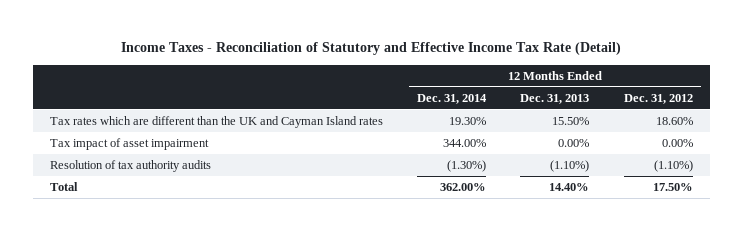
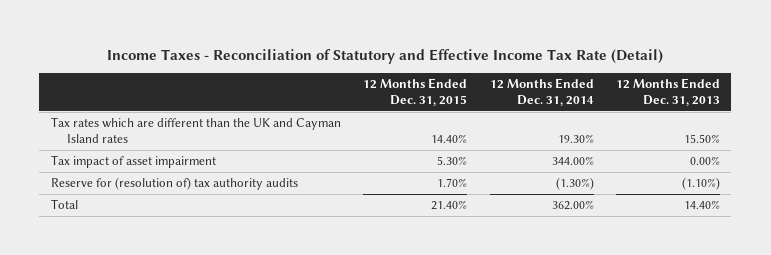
[623,93,693,104] Dec. 31, 2012 -> none
none -> [363,78,468,106] 12 Months Ended Dec. 31, 2015
[50,160,212,173] Resolution of tax authority audits -> [50,177,298,191] Reserve for (resolution of) tax authority audits

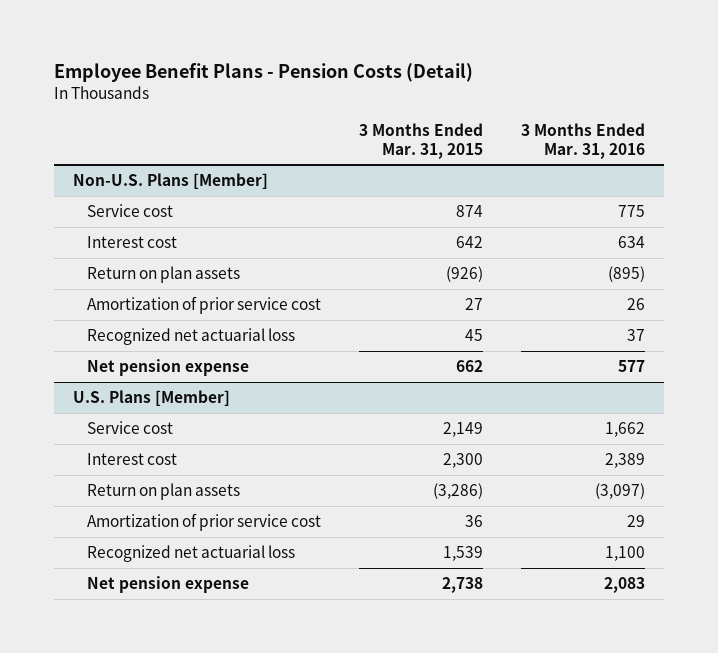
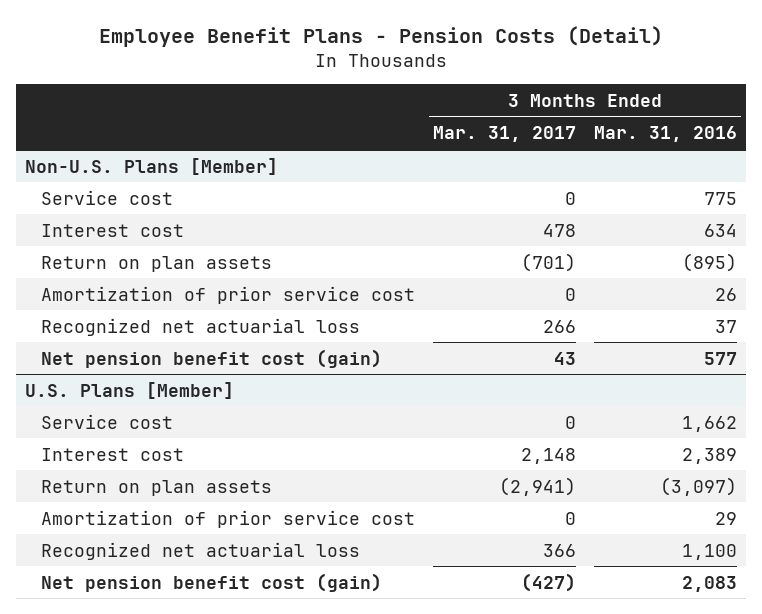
[359,122,484,159] 3 Months Ended Mar. 31, 2015 -> none
none -> [432,126,576,143] Mar. 31, 2017
[87,359,250,377] Net pension expense -> [41,348,383,368] Net pension benefit cost (gain)
[87,576,250,594] Net pension expense -> [41,572,383,592] Net pension benefit cost (gain)

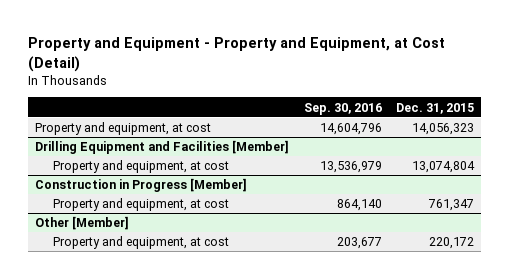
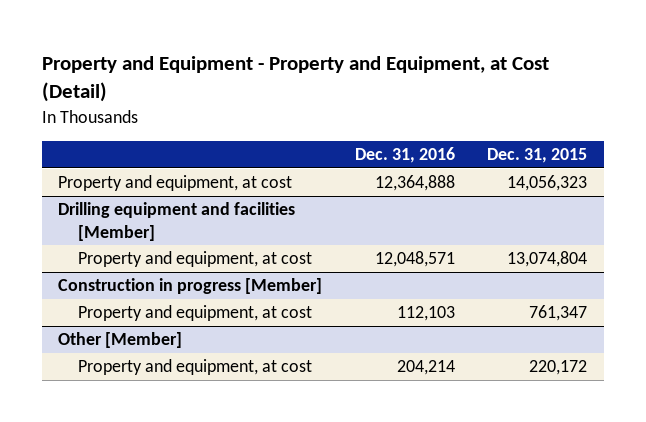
[303,102,382,115] Sep. 30, 2016 -> none
none -> [354,147,455,164] Dec. 31, 2016
[35,140,290,155] Drilling Equipment and Facilities [Member] -> [58,202,296,241] Drilling equipment and facilities [Member]
[35,178,248,193] Construction in Progress [Member] -> [58,278,323,295] Construction in progress [Member]

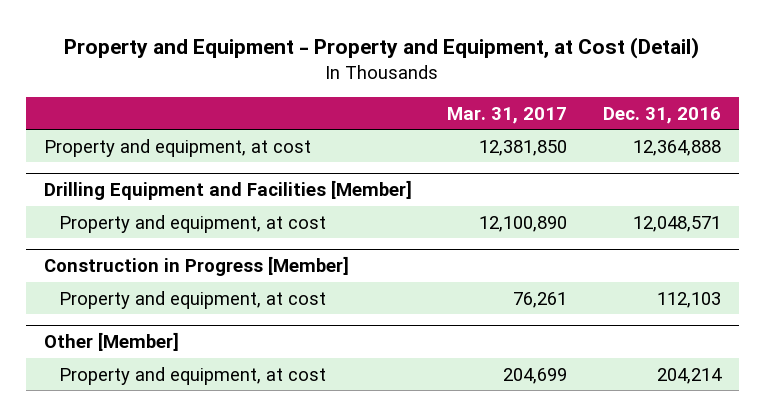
[487,148,588,164] Dec. 31, 2015 -> none
none -> [447,106,568,124] Mar. 31, 2017
[58,202,296,241] Drilling equipment and facilities [Member] -> [43,180,412,201] Drilling Equipment and Facilities [Member]
[58,278,323,295] Construction in progress [Member] -> [43,256,349,277] Construction in Progress [Member]

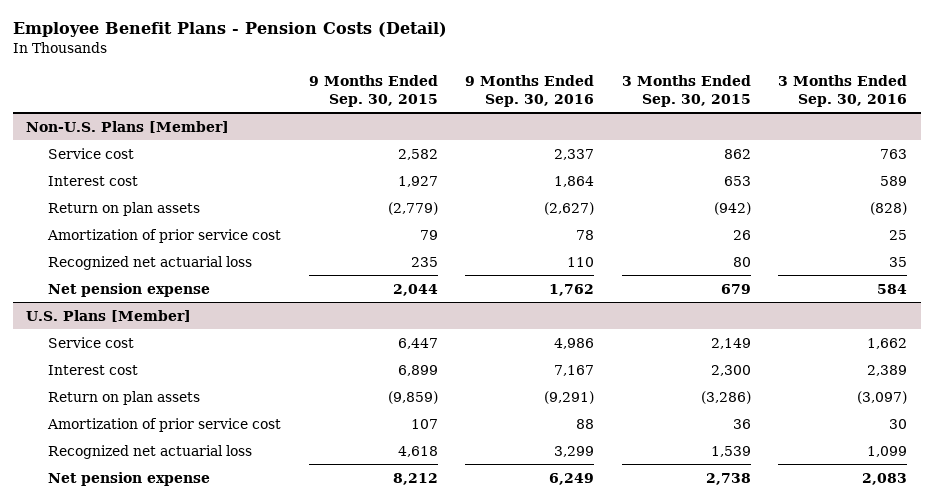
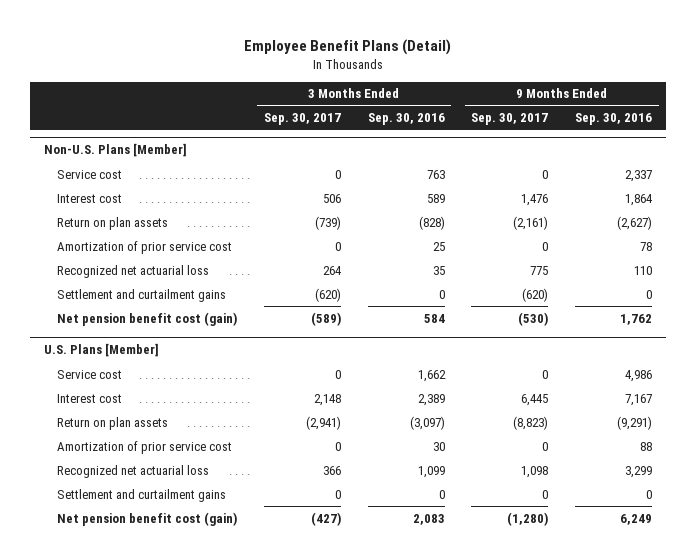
[12,22,447,38] Employee Benefit Plans - Pension Costs (Detail) -> [244,38,452,55] Employee Benefit Plans (Detail)
[308,75,438,107] 9 Months Ended Sep. 30, 2015 -> none
[621,75,751,107] 3 Months Ended Sep. 30, 2015 -> none
none -> [263,113,341,126] Sep. 30, 2017
none -> [471,113,549,126] Sep. 30, 2017
none -> [56,288,226,302] Settlement and curtailment gains
[48,282,211,297] Net pension expense -> [56,311,237,326] Net pension benefit cost (gain)
none -> [56,488,226,502] Settlement and curtailment gains
[48,471,211,486] Net pension expense -> [56,511,237,526] Net pension benefit cost (gain)

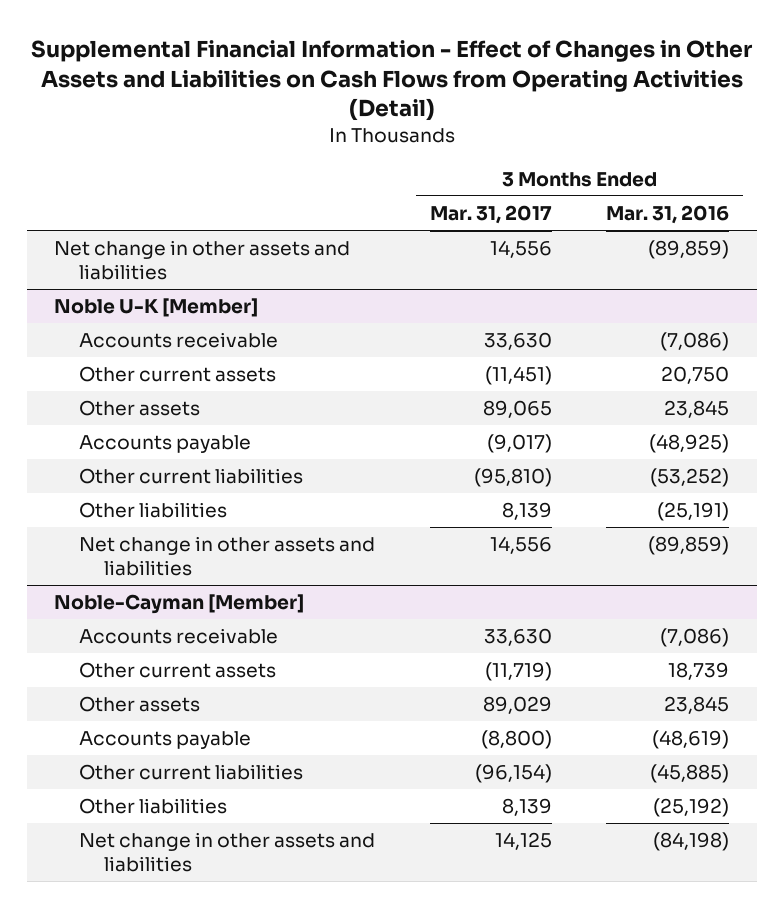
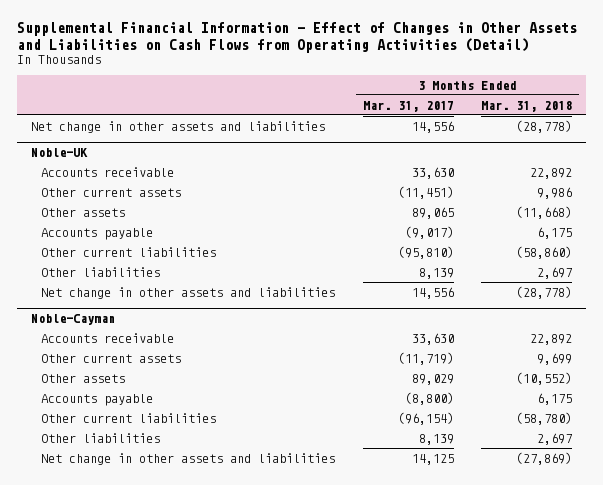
[606,205,730,225] Mar. 31, 2016 -> none
none -> [480,100,572,112] Mar. 31, 2018
[54,298,259,318] Noble U-K [Member] -> [30,148,88,158] Noble-UK
[54,594,305,615] Noble-Cayman [Member] -> [30,314,115,326] Noble-Cayman

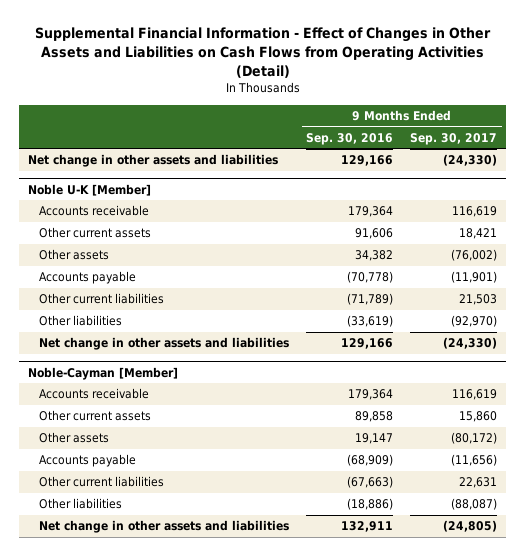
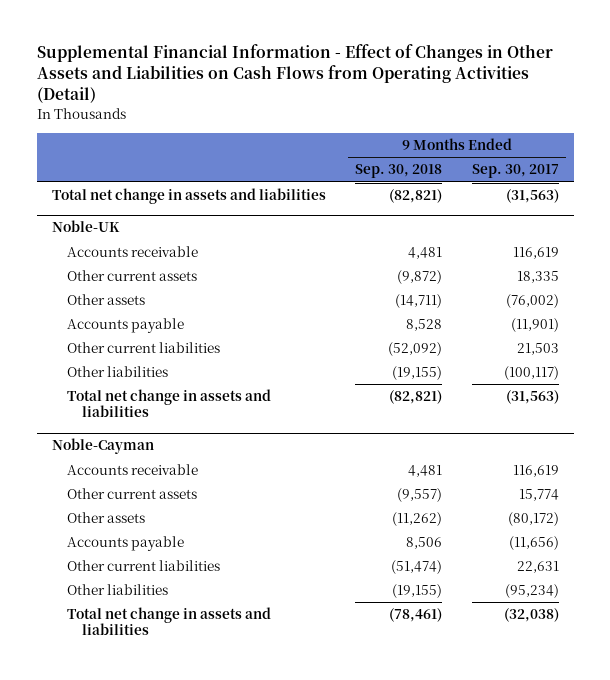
[306,132,394,145] Sep. 30, 2016 -> none
none -> [355,164,443,179] Sep. 30, 2018
[27,154,278,168] Net change in other assets and liabilities -> [51,188,326,205] Total net change in assets and liabilities
[443,154,498,167] (24,330) -> [505,189,559,204] (31,563)
[27,183,151,196] Noble U-K [Member] -> [51,220,120,233] Noble-UK
[459,228,498,240] 18,421 -> [516,271,559,284] 18,335
[451,315,498,328] (92,970) -> [503,366,559,381] (100,117)
[38,337,289,351] Net change in other assets and liabilities -> [66,389,271,418] Total net change in assets and liabilities
[443,337,498,350] (24,330) -> [505,390,559,405] (31,563)
[27,366,178,380] Noble-Cayman [Member] -> [51,438,154,455] Noble-Cayman
[459,411,498,423] 15,860 -> [518,489,559,502] 15,774
[451,498,498,511] (88,087) -> [504,584,559,599] (95,234)
[38,520,289,534] Net change in other assets and liabilities -> [66,607,271,636] Total net change in assets and liabilities
[443,520,498,533] (24,805) -> [503,608,559,623] (32,038)

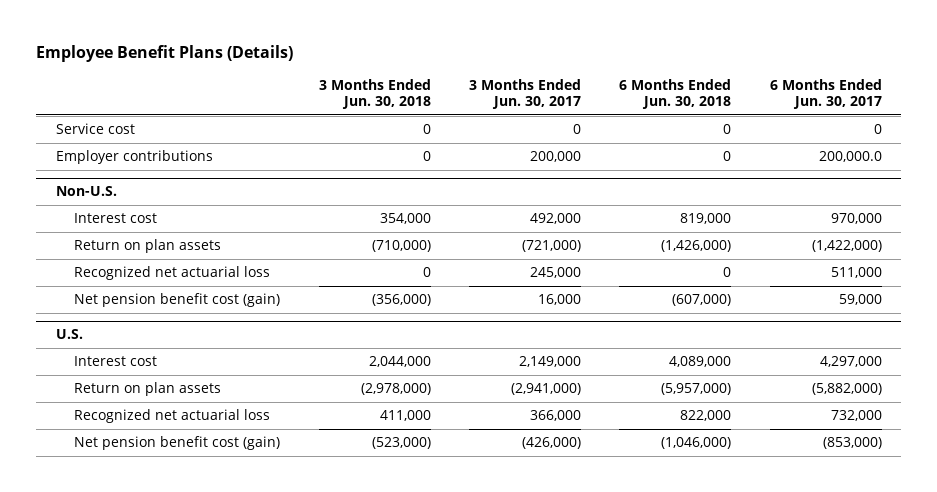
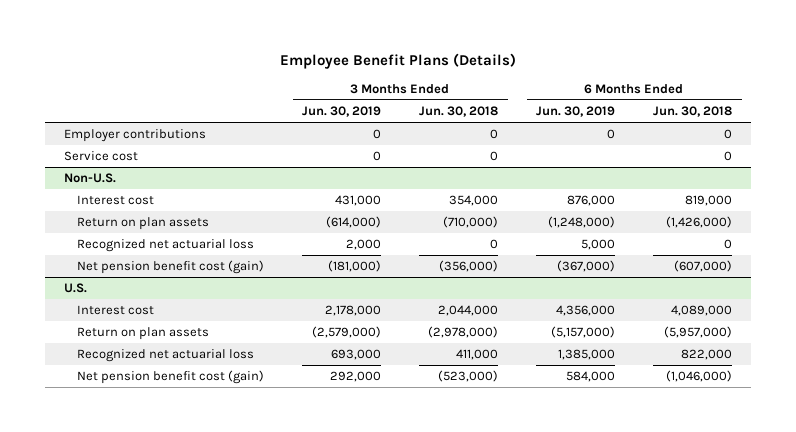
[468,79,581,110] 3 Months Ended Jun. 30, 2017 -> none
[769,79,882,110] 6 Months Ended Jun. 30, 2017 -> none
none -> [302,106,382,118] Jun. 30, 2019
none -> [536,106,616,118] Jun. 30, 2019
[55,123,135,135] Service cost -> [63,151,138,162] Service cost

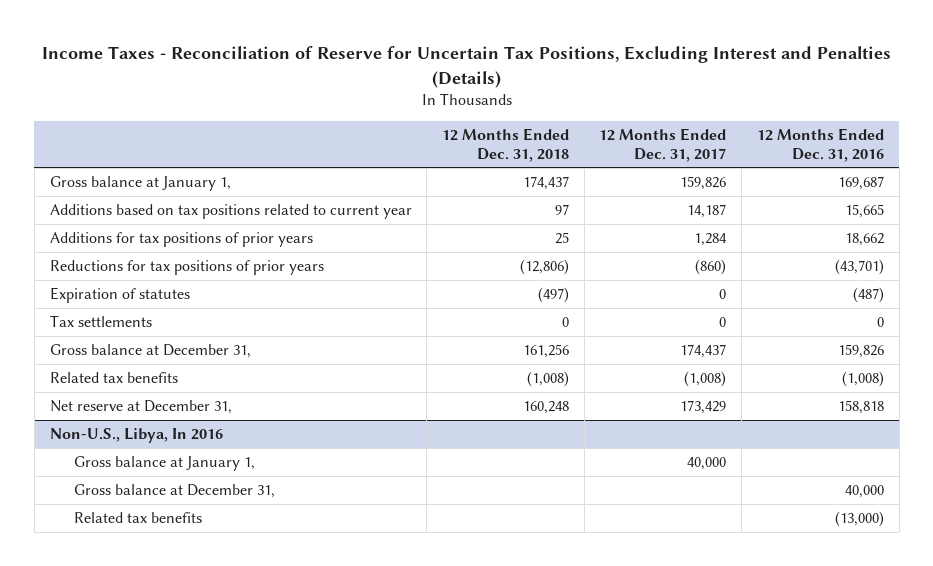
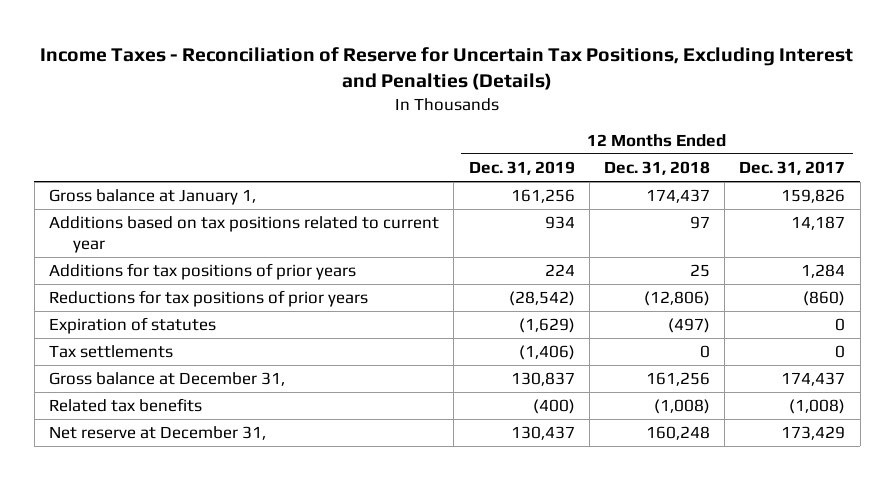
[756,127,884,162] 12 Months Ended Dec. 31, 2016 -> none
none -> [468,161,575,176] Dec. 31, 2019
[49,428,223,444] Non-U.S., Libya, In 2016 -> none
[73,456,255,472] Gross balance at January 1, -> none
[73,484,275,499] Gross balance at December 31, -> none
[73,512,202,524] Related tax benefits -> none

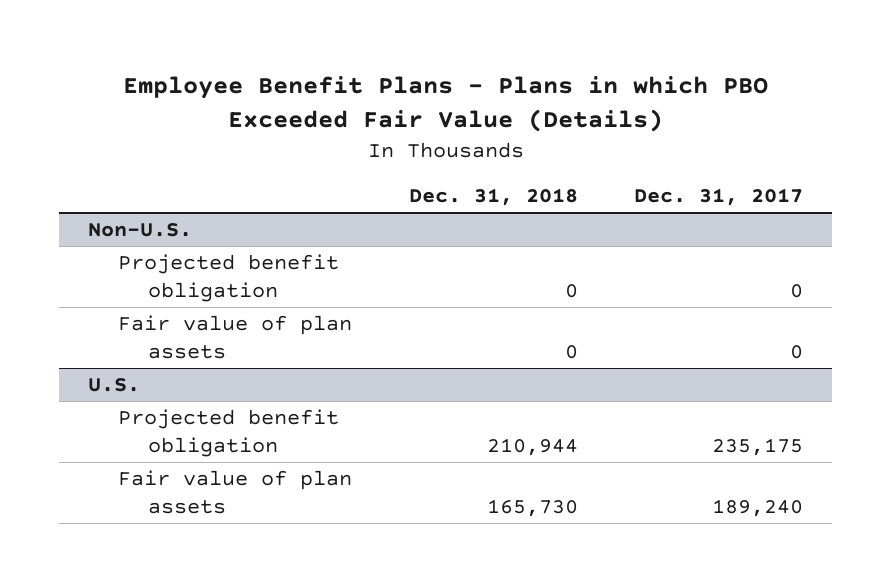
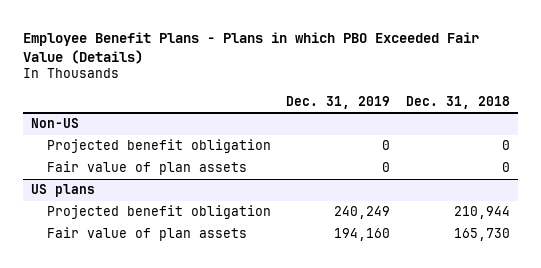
[634,188,804,207] Dec. 31, 2017 -> none
none -> [286,95,391,109] Dec. 31, 2019
[87,223,192,238] Non-U.S. -> [31,118,80,129] Non-US
[87,378,140,393] U.S. -> [31,184,96,198] US plans

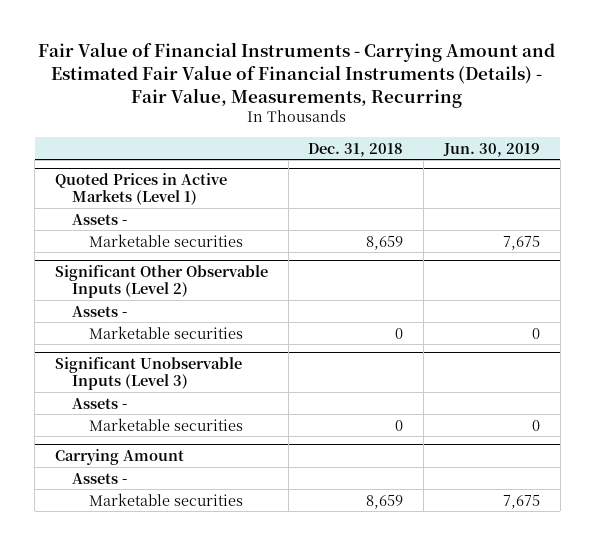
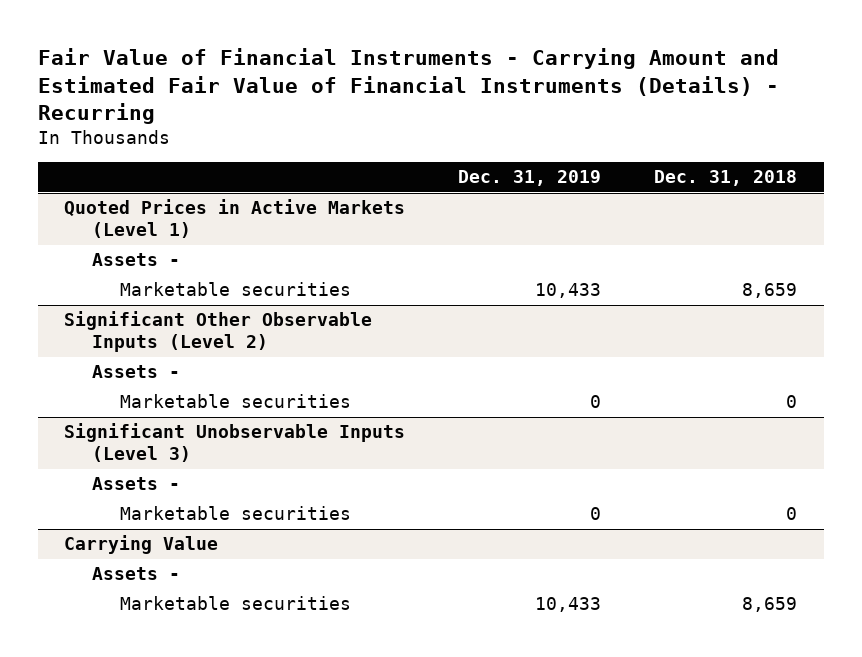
[38,42,556,108] Fair Value of Financial Instruments - Carrying Amount and Estimated Fair Value of Financial Instruments (Details) - Fair Value, Measurements, Recurring -> [37,48,779,125] Fair Value of Financial Instruments - Carrying Amount and Estimated Fair Value of Financial Instruments (Details) - Recurring
[442,142,540,157] Jun. 30, 2019 -> none
none -> [458,170,602,187] Dec. 31, 2019
[54,448,184,465] Carrying Amount -> [64,535,219,555] Carrying Value

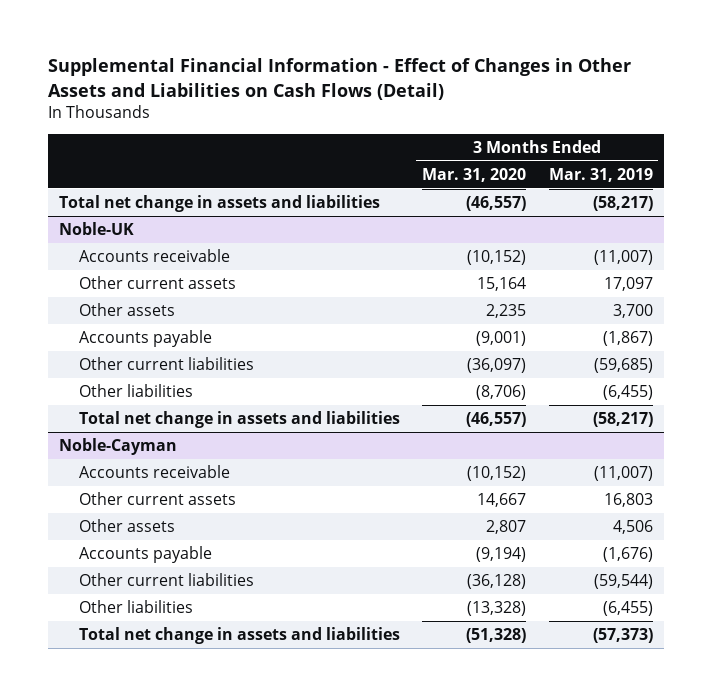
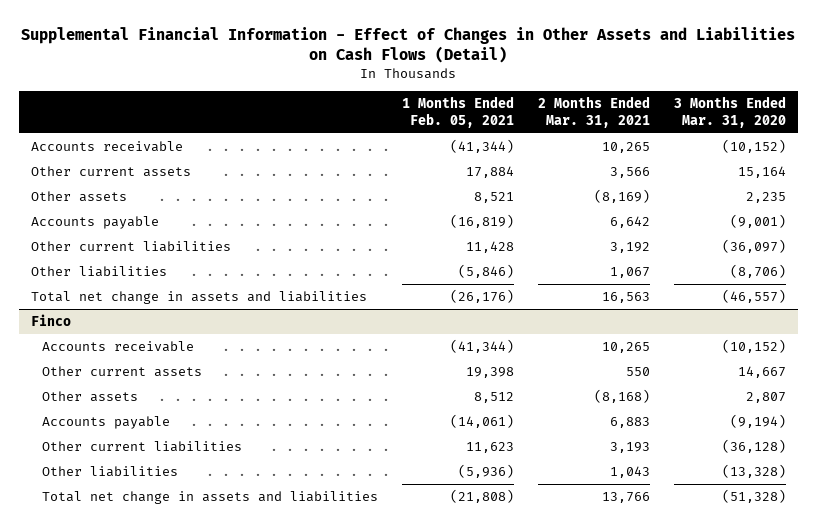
[548,167,653,182] Mar. 31, 2019 -> none
none -> [401,96,514,128] 1 Months Ended Feb. 05, 2021
none -> [537,96,650,128] 2 Months Ended Mar. 31, 2021
[59,195,381,213] Total net change in assets and liabilities -> none
[59,222,135,236] Noble-UK -> none
[59,438,178,456] Noble-Cayman -> none
none -> [31,314,72,327] Finco

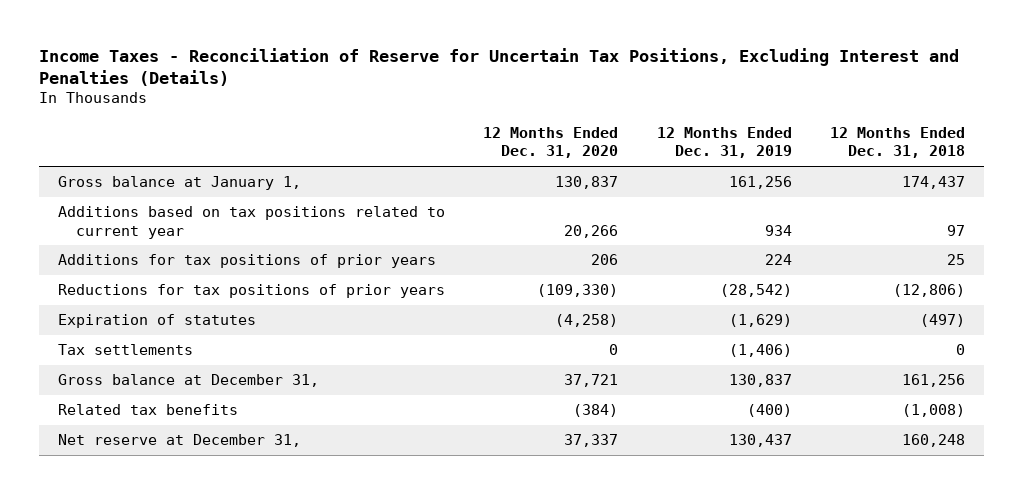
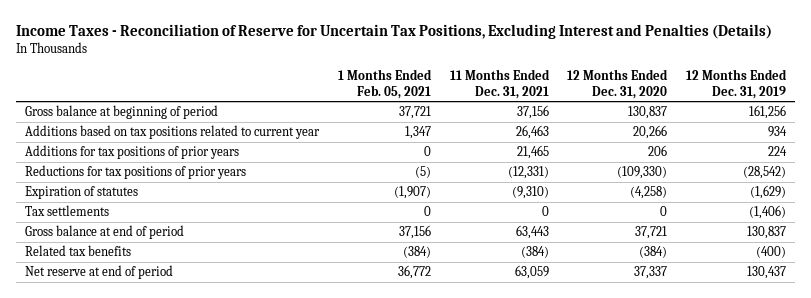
[829,127,965,159] 12 Months Ended Dec. 31, 2018 -> none
none -> [338,69,433,99] 1 Months Ended Feb. 05, 2021
none -> [449,69,550,99] 11 Months Ended Dec. 31, 2021
[58,176,302,191] Gross balance at January 1, -> [25,105,219,120] Gross balance at beginning of period
[58,374,320,388] Gross balance at December 31, -> [25,225,185,240] Gross balance at end of period
[58,434,302,448] Net reserve at December 31, -> [25,265,174,280] Net reserve at end of period

